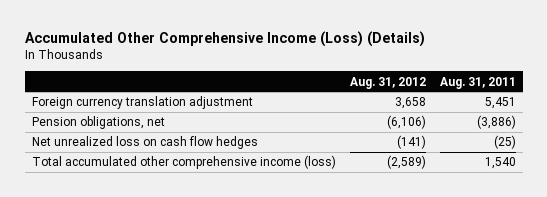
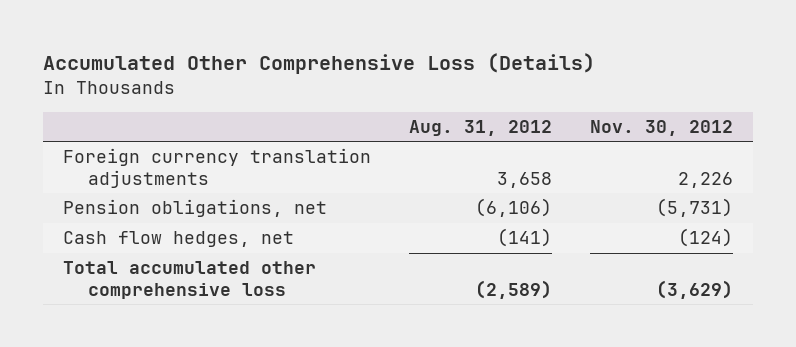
[24,31,425,48] Accumulated Other Comprehensive Income (Loss) (Details) -> [43,53,596,75] Accumulated Other Comprehensive Loss (Details)
[439,76,516,89] Aug. 31, 2011 -> none
none -> [590,119,734,136] Nov. 30, 2012
[31,96,253,110] Foreign currency translation adjustment -> [62,148,371,188] Foreign currency translation adjustments
[31,136,258,150] Net unrealized loss on cash flow hedges -> [62,231,294,248] Cash flow hedges, net
[31,155,336,170] Total accumulated other comprehensive income (loss) -> [62,261,316,299] Total accumulated other comprehensive loss

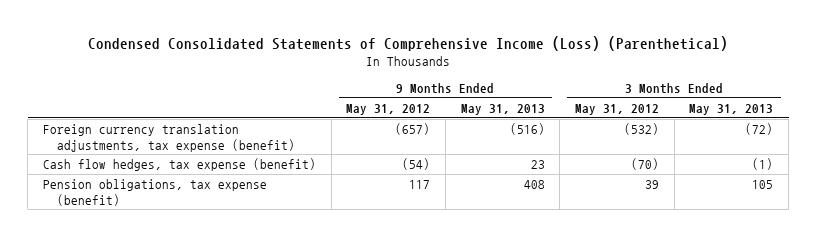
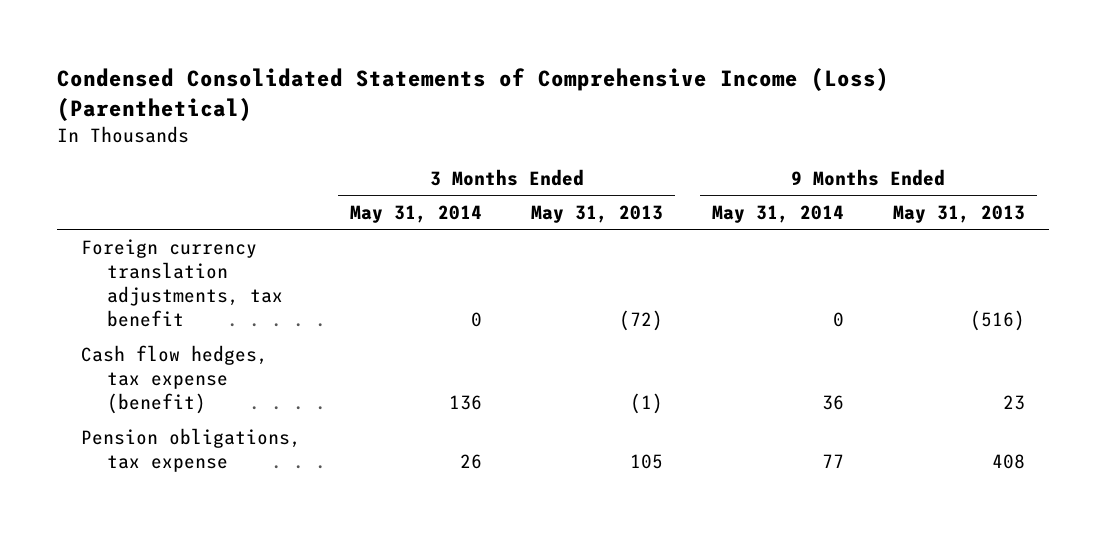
[346,103,431,115] May 31, 2012 -> none
[575,103,660,115] May 31, 2012 -> none
none -> [350,205,483,224] May 31, 2014
none -> [711,205,844,224] May 31, 2014
[42,124,296,152] Foreign currency translation adjustments, tax expense (benefit) -> [81,238,284,328] Foreign currency translation adjustments, tax benefit
[42,179,267,206] Pension obligations, tax expense (benefit) -> [81,427,302,473] Pension obligations, tax expense

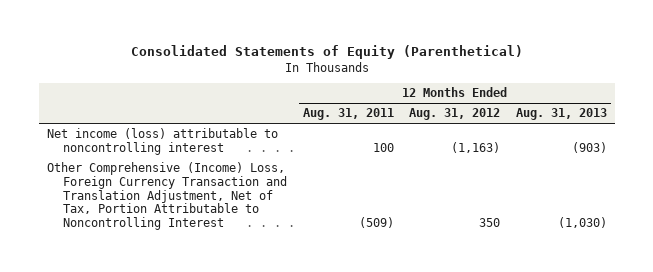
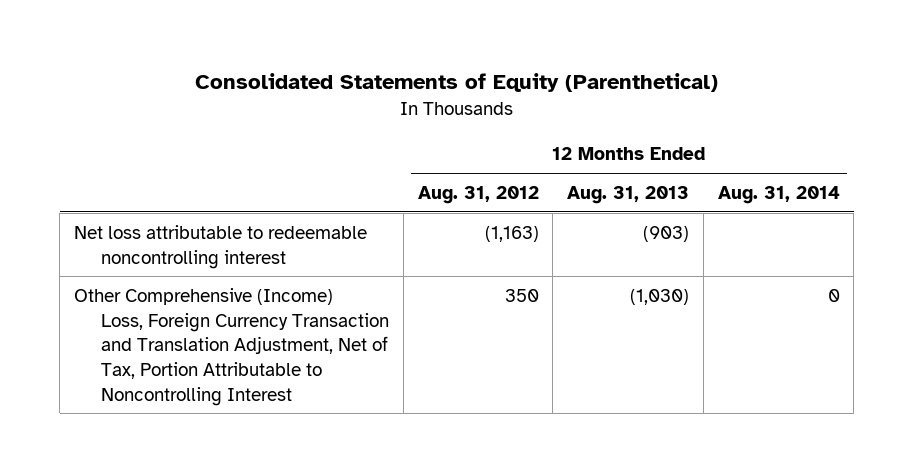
[302,108,394,121] Aug. 31, 2011 -> none
none -> [717,186,840,205] Aug. 31, 2014
[46,128,278,155] Net income (loss) attributable to noncontrolling interest -> [73,224,367,269] Net loss attributable to redeemable noncontrolling interest

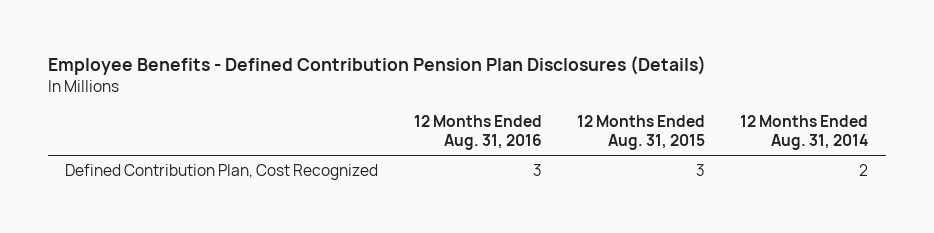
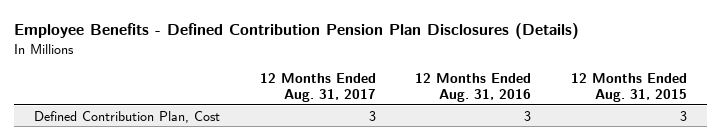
[740,115,869,151] 12 Months Ended Aug. 31, 2014 -> none
none -> [259,73,376,103] 12 Months Ended Aug. 31, 2017
[65,163,379,180] Defined Contribution Plan, Cost Recognized -> [33,110,220,123] Defined Contribution Plan, Cost

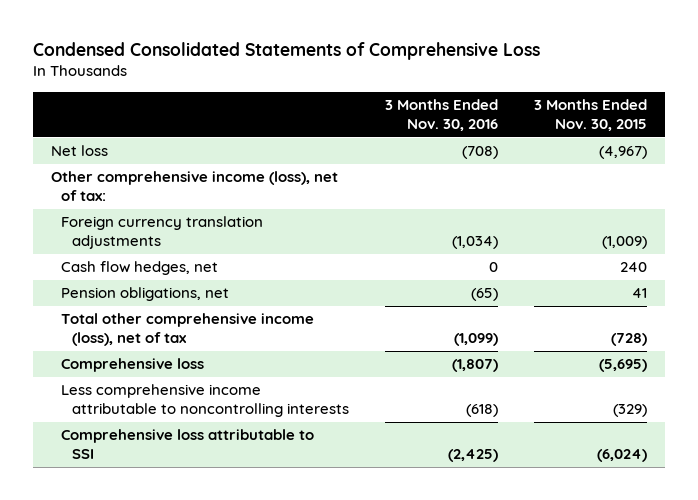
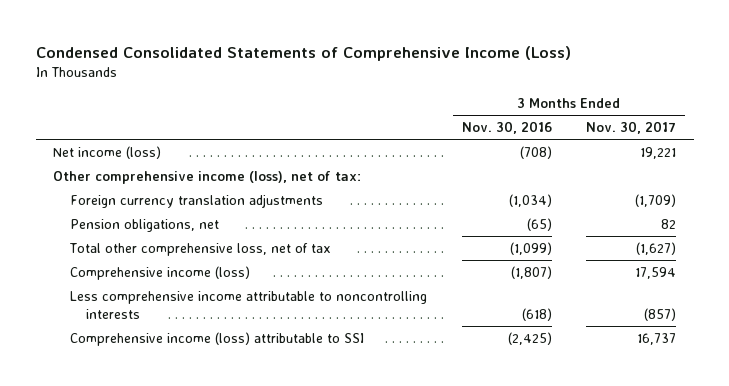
[32,42,540,61] Condensed Consolidated Statements of Comprehensive Loss -> [35,45,571,61] Condensed Consolidated Statements of Comprehensive Income (Loss)
[534,99,648,131] 3 Months Ended Nov. 30, 2015 -> none
none -> [586,121,677,135] Nov. 30, 2017
[50,145,108,157] Net loss -> [53,145,162,159] Net income (loss)
[61,261,219,276] Cash flow hedges, net -> none
[61,313,315,347] Total other comprehensive income (loss), net of tax -> [68,242,331,256] Total other comprehensive loss, net of tax
[61,358,205,373] Comprehensive loss -> [69,265,250,280] Comprehensive income (loss)
[61,429,315,460] Comprehensive loss attributable to SSI -> [69,331,364,346] Comprehensive income (loss) attributable to SSI

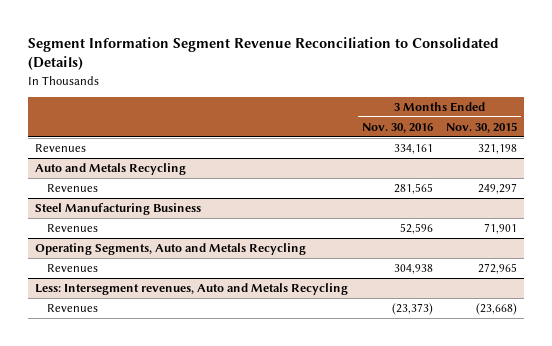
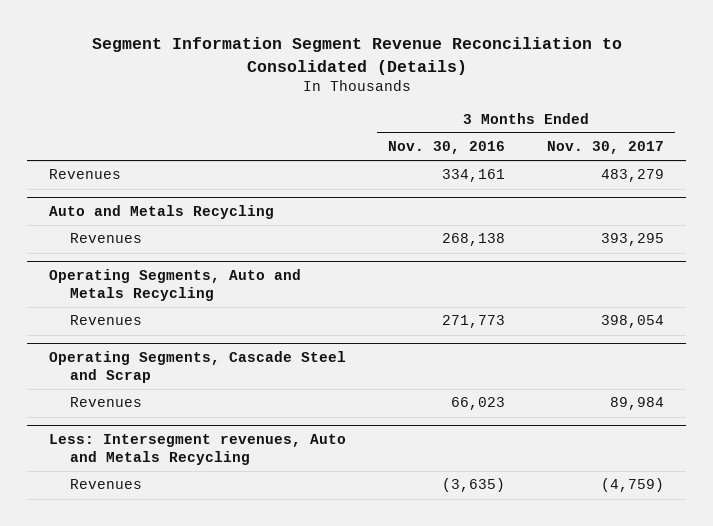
[446,121,518,133] Nov. 30, 2015 -> none
none -> [547,141,665,155] Nov. 30, 2017
[34,202,201,215] Steel Manufacturing Business -> none
[47,223,99,232] Revenues -> none
[393,182,433,194] 281,565 -> [442,233,506,247] 268,138
[393,263,433,274] 304,938 -> [442,315,506,329] 271,773
none -> [48,351,346,383] Operating Segments, Cascade Steel and Scrap
none -> [70,397,143,408] Revenues
[391,302,433,315] (23,373) -> [442,478,506,493] (3,635)

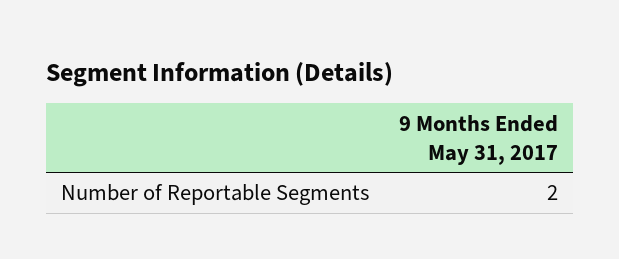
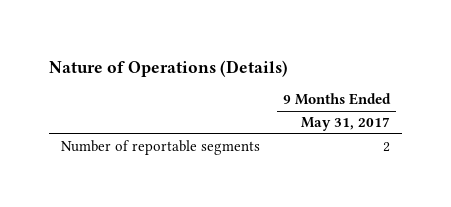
[45,61,393,87] Segment Information (Details) -> [49,59,289,77] Nature of Operations (Details)
[60,184,369,206] Number of Reportable Segments -> [60,140,260,156] Number of reportable segments

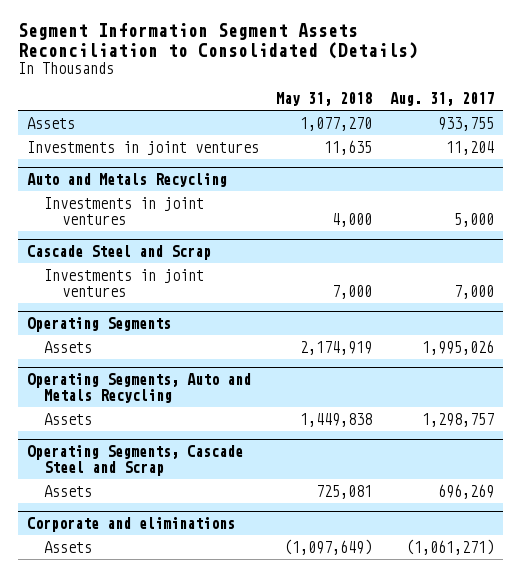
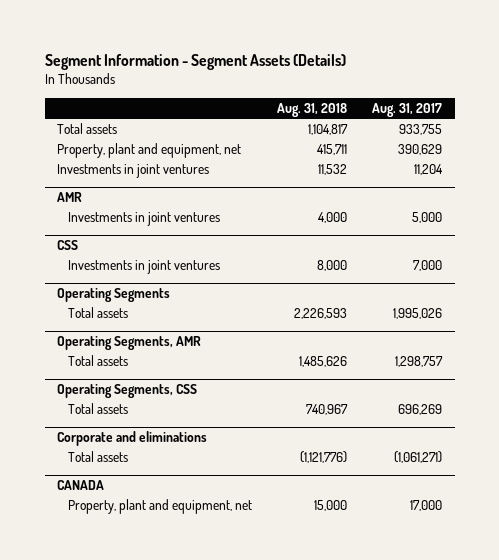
[17,23,418,59] Segment Information Segment Assets Reconciliation to Consolidated (Details) -> [44,54,346,71] Segment Information - Segment Assets (Details)
[276,91,373,106] May 31, 2018 -> none
none -> [276,103,347,118] Aug. 31, 2018
[26,116,75,129] Assets -> [57,123,118,135] Total assets
none -> [57,143,242,159] Property, plant and equipment, net
[26,172,227,187] Auto and Metals Recycling -> [57,192,83,203] AMR
[26,244,211,260] Cascade Steel and Scrap -> [57,240,79,251] CSS
[26,372,251,404] Operating Segments, Auto and Metals Recycling -> none
[26,444,243,477] Operating Segments, Cascade Steel and Scrap -> none
[44,340,93,353] Assets -> [67,307,128,319] Total assets
none -> [57,336,202,351] Operating Segments, AMR
[44,412,93,425] Assets -> [67,355,128,367] Total assets
none -> [57,384,198,399] Operating Segments, CSS
[44,484,93,497] Assets -> [67,403,128,415] Total assets
[44,540,93,553] Assets -> [67,451,128,463] Total assets
none -> [57,480,105,491] CANADA
none -> [67,499,252,515] Property, plant and equipment, net

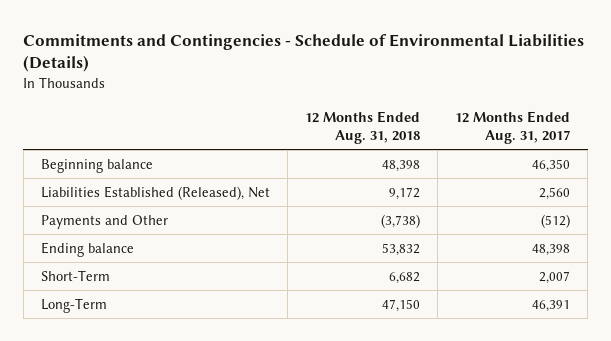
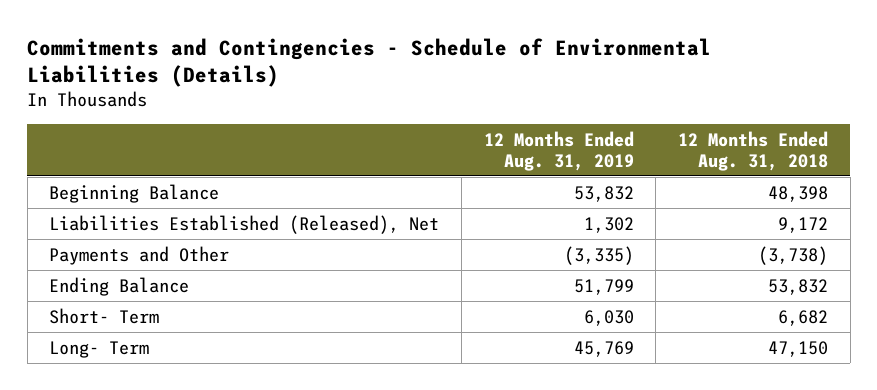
[455,110,571,145] 12 Months Ended Aug. 31, 2017 -> none
none -> [483,131,634,171] 12 Months Ended Aug. 31, 2019
[40,158,153,173] Beginning balance -> [49,183,220,203] Beginning Balance
[40,241,134,257] Ending balance -> [49,276,190,296] Ending Balance
[40,269,110,281] Short-Term -> [49,307,160,324] Short- Term
[40,297,107,313] Long-Term -> [49,340,150,358] Long- Term

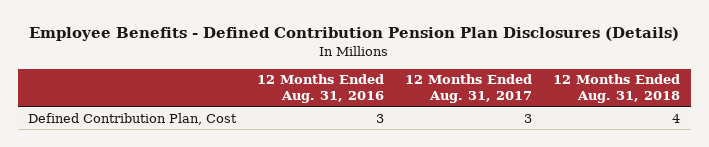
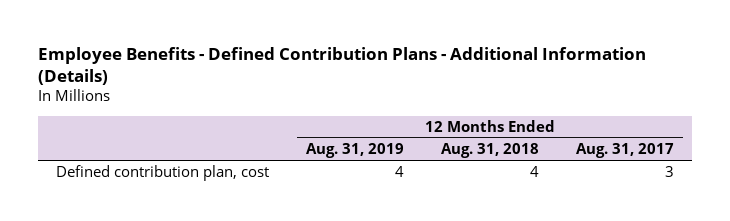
[29,27,680,42] Employee Benefits - Defined Contribution Pension Plan Disclosures (Details) -> [37,46,646,85] Employee Benefits - Defined Contribution Plans - Additional Information (Details)
[257,74,385,104] 12 Months Ended Aug. 31, 2016 -> none
none -> [305,143,404,159] Aug. 31, 2019
[28,112,238,125] Defined Contribution Plan, Cost -> [56,165,270,182] Defined contribution plan, cost

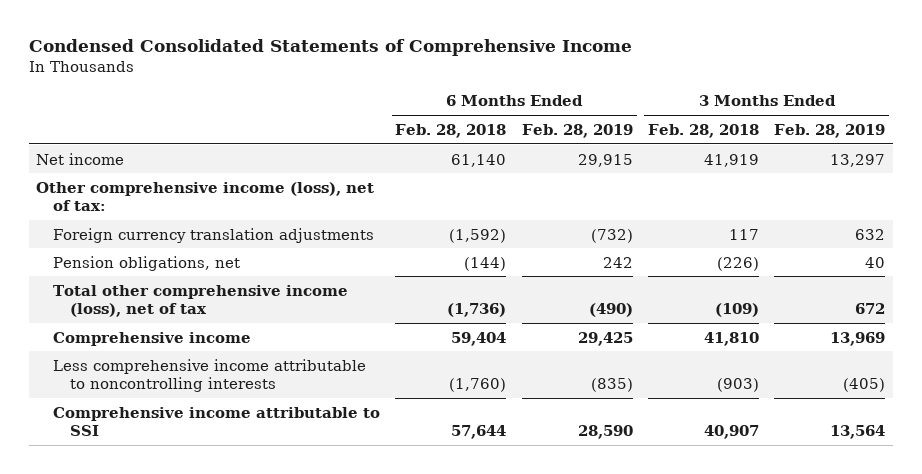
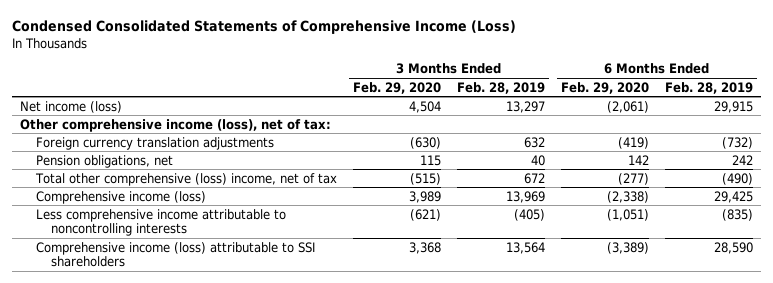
[28,38,632,56] Condensed Consolidated Statements of Comprehensive Income -> [11,19,516,34] Condensed Consolidated Statements of Comprehensive Income (Loss)
[395,123,507,138] Feb. 28, 2018 -> none
[648,123,760,138] Feb. 28, 2018 -> none
none -> [352,81,441,94] Feb. 29, 2020
none -> [561,81,650,94] Feb. 29, 2020
[36,152,125,165] Net income -> [19,100,122,113] Net income (loss)
[53,284,349,318] Total other comprehensive income (loss), net of tax -> [34,172,337,186] Total other comprehensive (loss) income, net of tax
[53,331,252,346] Comprehensive income -> [35,190,206,204] Comprehensive income (loss)
[53,406,381,437] Comprehensive income attributable to SSI -> [35,241,315,267] Comprehensive income (loss) attributable to SSI shareholders

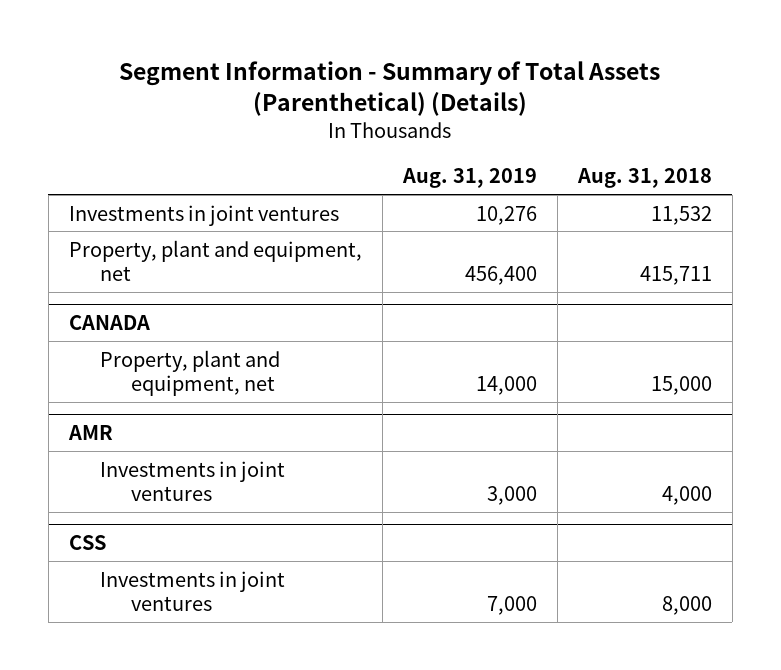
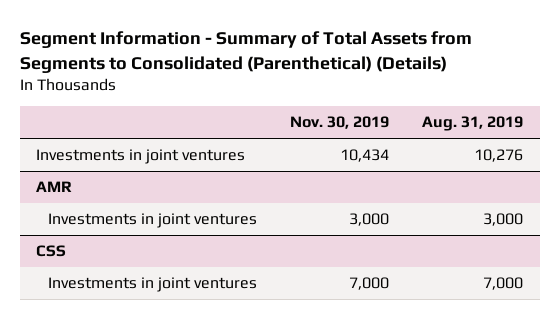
[119,60,661,116] Segment Information - Summary of Total Assets (Parenthetical) (Details) -> [19,31,472,73] Segment Information - Summary of Total Assets from Segments to Consolidated (Parenthetical) (Details)
[576,168,712,189] Aug. 31, 2018 -> none
none -> [289,116,389,130] Nov. 30, 2019
[68,239,362,282] Property, plant and equipment, net -> none
[68,314,150,330] CANADA -> none
[99,349,280,397] Property, plant and equipment, net -> none

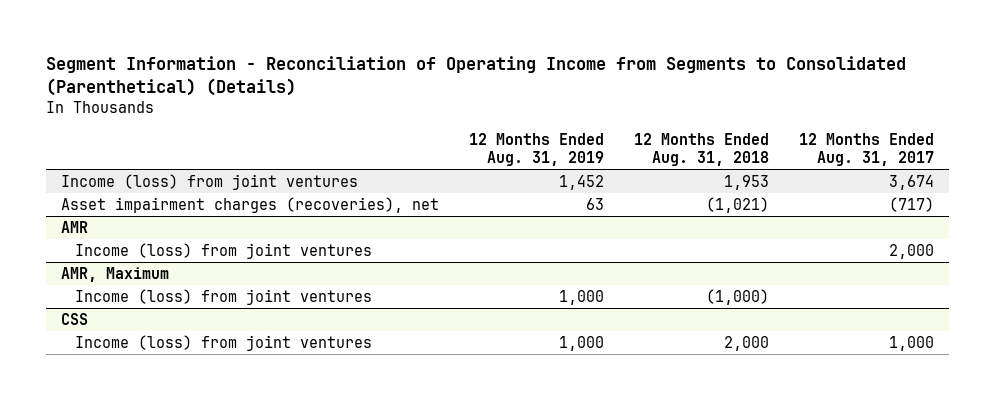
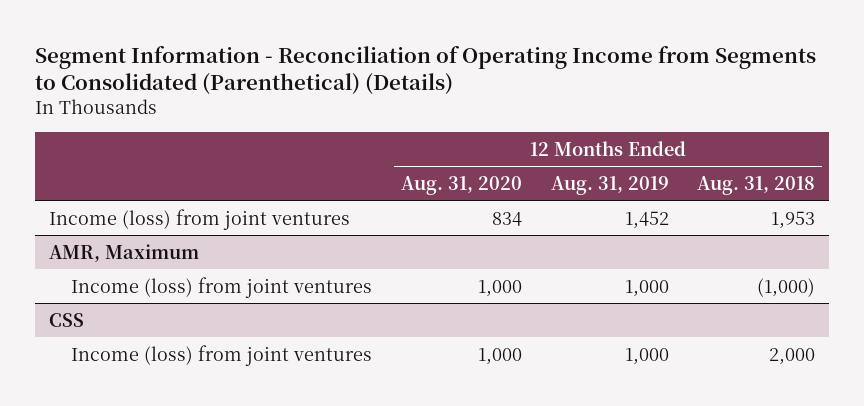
[799,133,935,166] 12 Months Ended Aug. 31, 2017 -> none
none -> [401,175,523,195] Aug. 31, 2020
[61,197,440,214] Asset impairment charges (recoveries), net -> none
[61,221,89,234] AMR -> none
[75,243,373,260] Income (loss) from joint ventures -> none

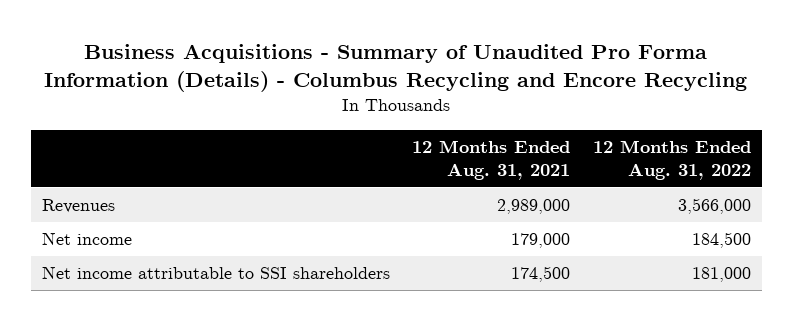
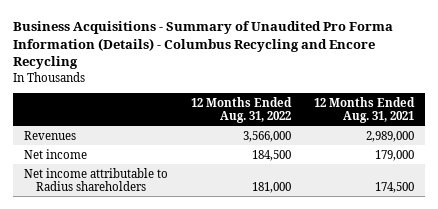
[42,266,391,280] Net income attributable to SSI shareholders -> [24,167,169,191] Net income attributable to Radius shareholders

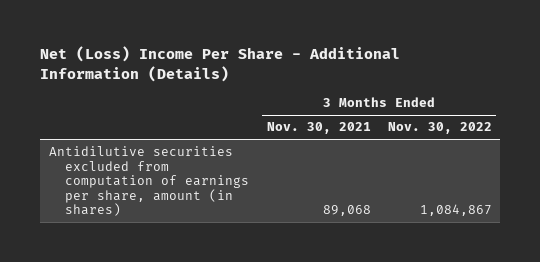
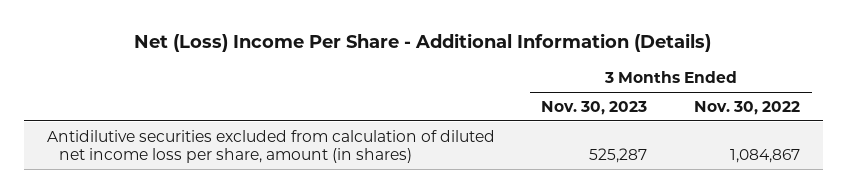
[266,122,371,135] Nov. 30, 2021 -> none
none -> [541,100,648,115] Nov. 30, 2023
[48,146,250,217] Antidilutive securities excluded from computation of earnings per share, amount (in shares) -> [46,129,495,164] Antidilutive securities excluded from calculation of diluted net income loss per share, amount (in shares)

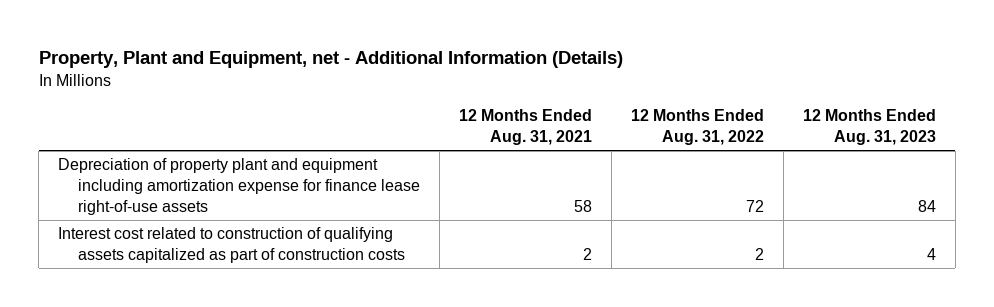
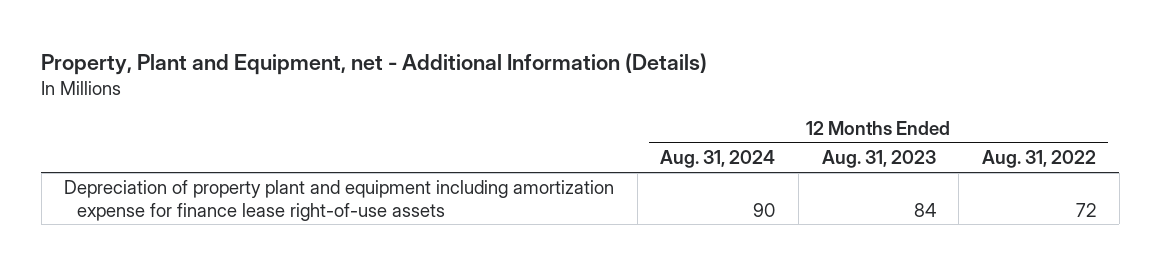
[458,109,592,146] 12 Months Ended Aug. 31, 2021 -> none
none -> [660,150,776,169] Aug. 31, 2024
[58,227,405,264] Interest cost related to construction of qualifying assets capitalized as part of construction costs -> none

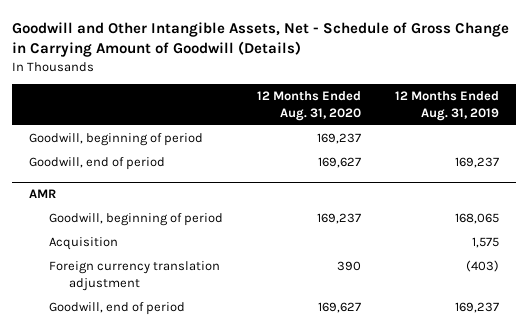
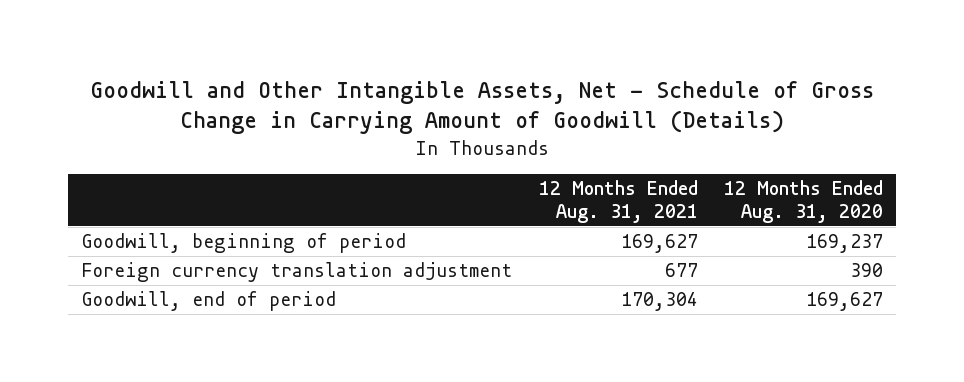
[395,91,500,122] 12 Months Ended Aug. 31, 2019 -> none
none -> [538,180,698,224] 12 Months Ended Aug. 31, 2021
[29,156,166,170] Goodwill, end of period -> none
[29,189,57,199] AMR -> none
[49,212,224,226] Goodwill, beginning of period -> none
[49,236,119,250] Acquisition -> none

